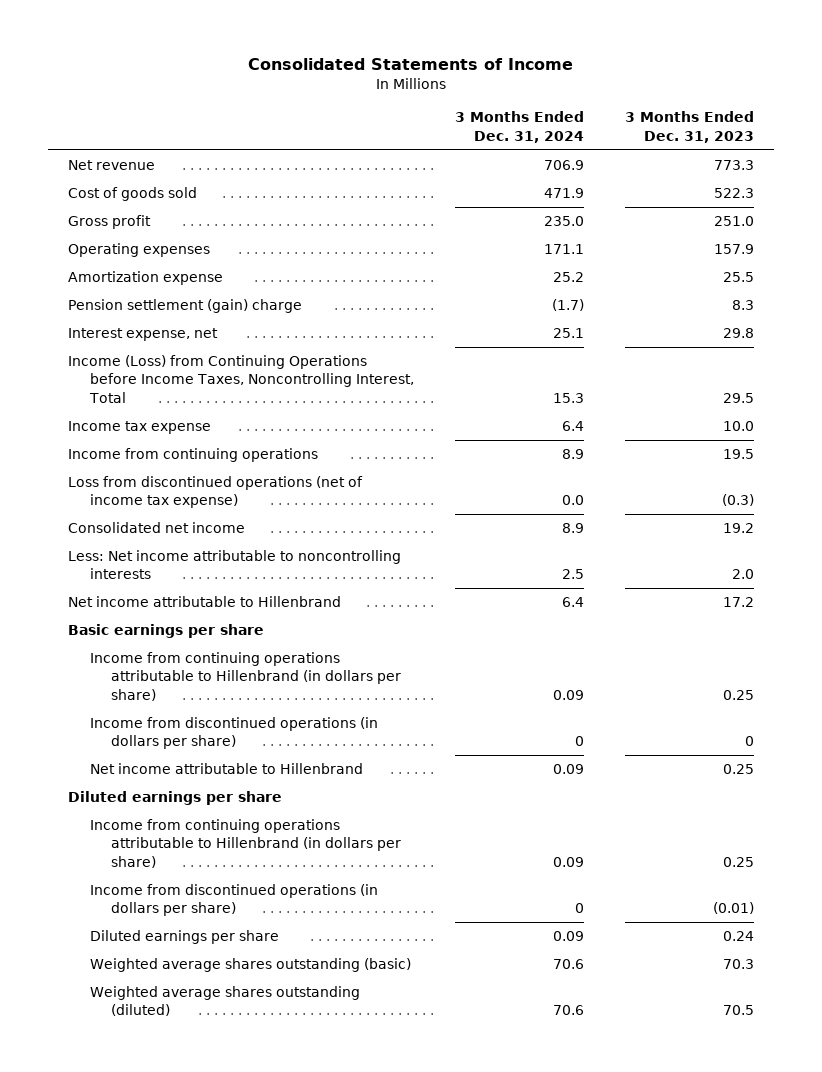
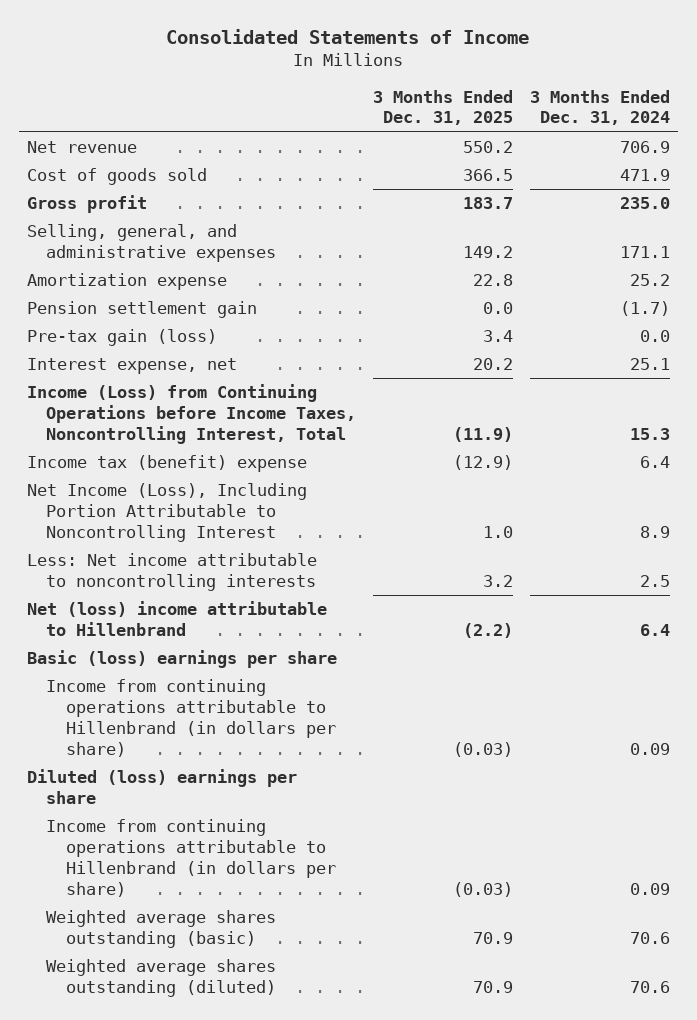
[624,111,754,143] 3 Months Ended Dec. 31, 2023 -> none
none -> [373,89,514,126] 3 Months Ended Dec. 31, 2025
[68,243,211,258] Operating expenses -> [27,224,277,262] Selling, general, and administrative expenses
[68,299,303,314] Pension settlement (gain) charge -> [27,301,258,319] Pension settlement gain
none -> [27,329,218,347] Pre-tax gain (loss)
[68,448,319,463] Income from continuing operations -> none
[68,476,364,509] Loss from discontinued operations (net of income tax expense) -> none
[68,421,212,435] Income tax expense -> [27,455,308,473] Income tax (benefit) expense
[68,522,246,534] Consolidated net income -> [27,483,308,542] Net Income (Loss), Including Portion Attributable to Noncontrolling Interest
[68,596,342,608] Net income attributable to Hillenbrand -> [27,601,328,636] Net (loss) income attributable to Hillenbrand
[68,624,265,639] Basic earnings per share -> [27,650,338,669] Basic (loss) earnings per share
[89,717,378,750] Income from discontinued operations (in dollars per share) -> none
[89,763,363,775] Net income attributable to Hillenbrand -> none
[68,791,283,806] Diluted earnings per share -> [27,769,298,804] Diluted (loss) earnings per share
[89,884,378,917] Income from discontinued operations (in dollars per share) -> none
[89,930,279,945] Diluted earnings per share -> none

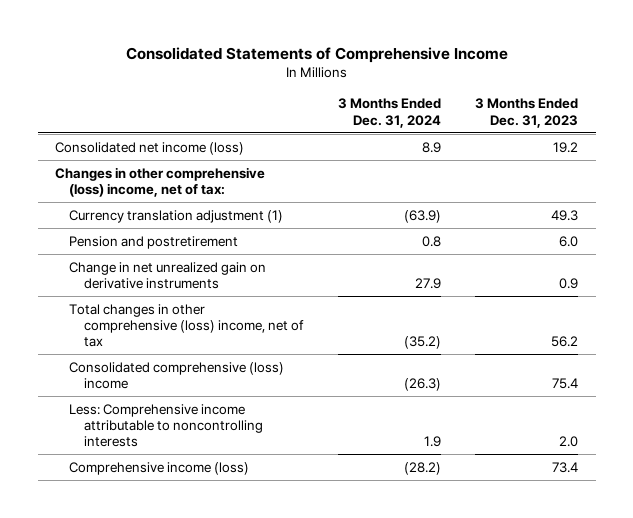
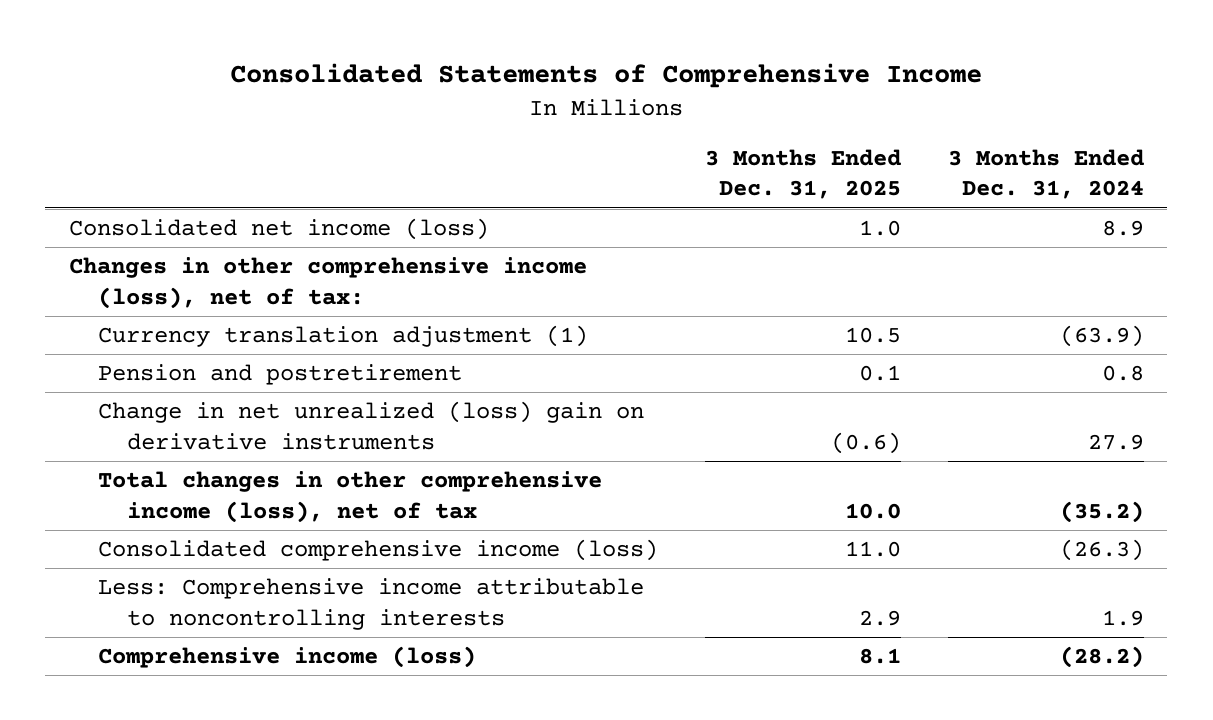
[475,98,579,128] 3 Months Ended Dec. 31, 2023 -> none
none -> [704,148,901,200] 3 Months Ended Dec. 31, 2025
[54,166,265,197] Changes in other comprehensive (loss) income, net of tax: -> [68,257,587,309] Changes in other comprehensive income (loss), net of tax:
[69,261,267,289] Change in net unrealized gain on derivative instruments -> [97,401,644,450] Change in net unrealized (loss) gain on derivative instruments
[69,303,304,348] Total changes in other comprehensive (loss) income, net of tax -> [97,471,602,523] Total changes in other comprehensive income (loss), net of tax
[69,361,285,389] Consolidated comprehensive (loss) income -> [97,539,658,562] Consolidated comprehensive income (loss)

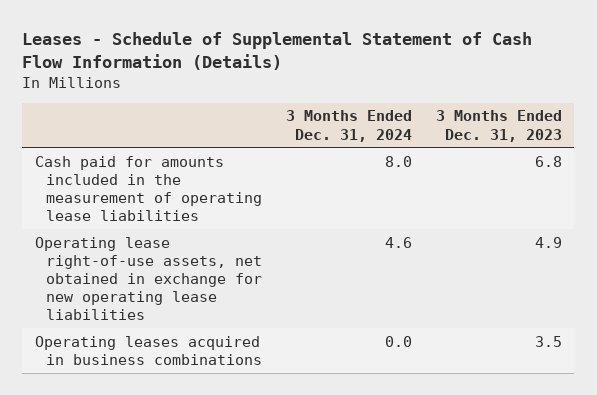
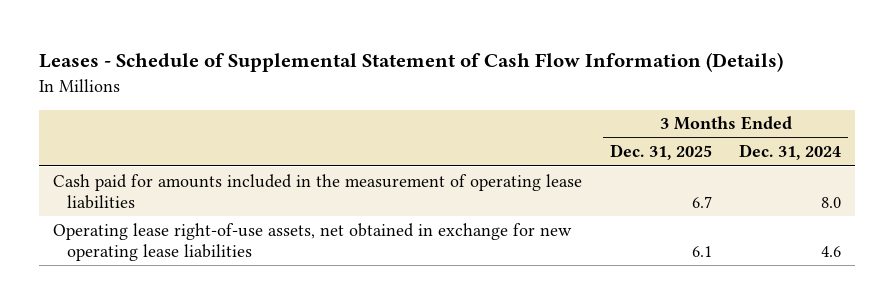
[436,110,563,142] 3 Months Ended Dec. 31, 2023 -> none
none -> [609,144,712,161] Dec. 31, 2025
[34,335,262,365] Operating leases acquired in business combinations -> none

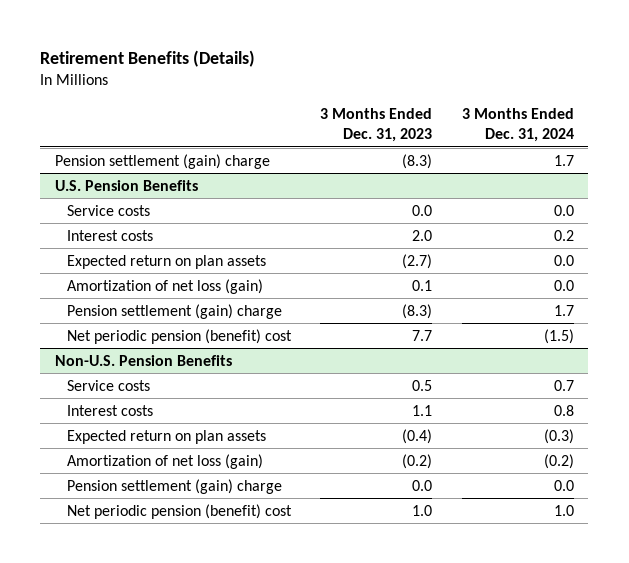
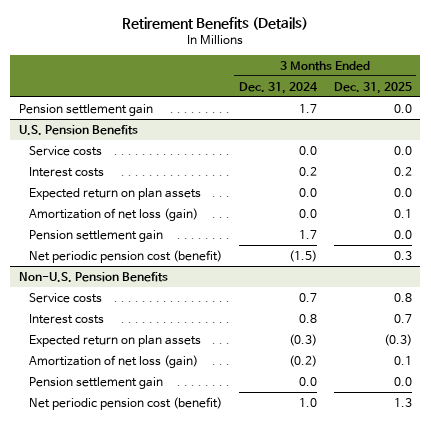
[320,107,433,143] 3 Months Ended Dec. 31, 2023 -> none
none -> [333,81,412,94] Dec. 31, 2025
[54,153,270,169] Pension settlement (gain) charge -> [18,103,153,116] Pension settlement gain
[67,303,283,319] Pension settlement (gain) charge -> [28,229,163,242] Pension settlement gain
[67,328,293,344] Net periodic pension (benefit) cost -> [28,249,222,263] Net periodic pension cost (benefit)
[67,478,283,494] Pension settlement (gain) charge -> [28,376,163,389] Pension settlement gain
[67,503,293,519] Net periodic pension (benefit) cost -> [28,396,222,410] Net periodic pension cost (benefit)

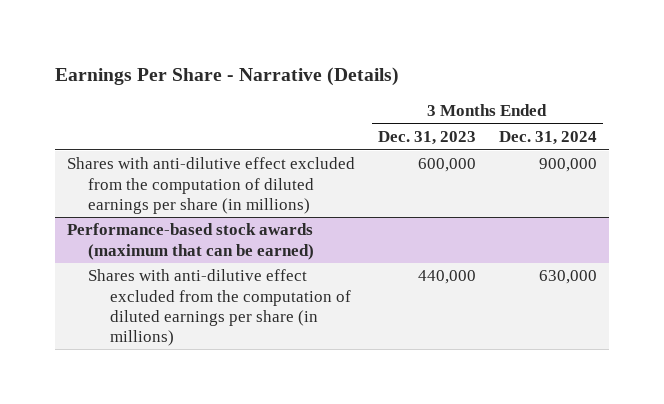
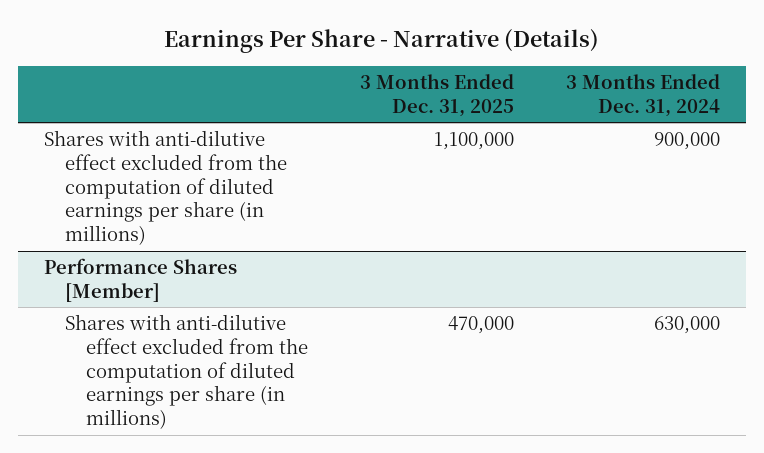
[377,131,476,146] Dec. 31, 2023 -> none
none -> [359,74,514,117] 3 Months Ended Dec. 31, 2025
[66,223,315,260] Performance-based stock awards (maximum that can be earned) -> [44,258,238,302] Performance Shares [Member]

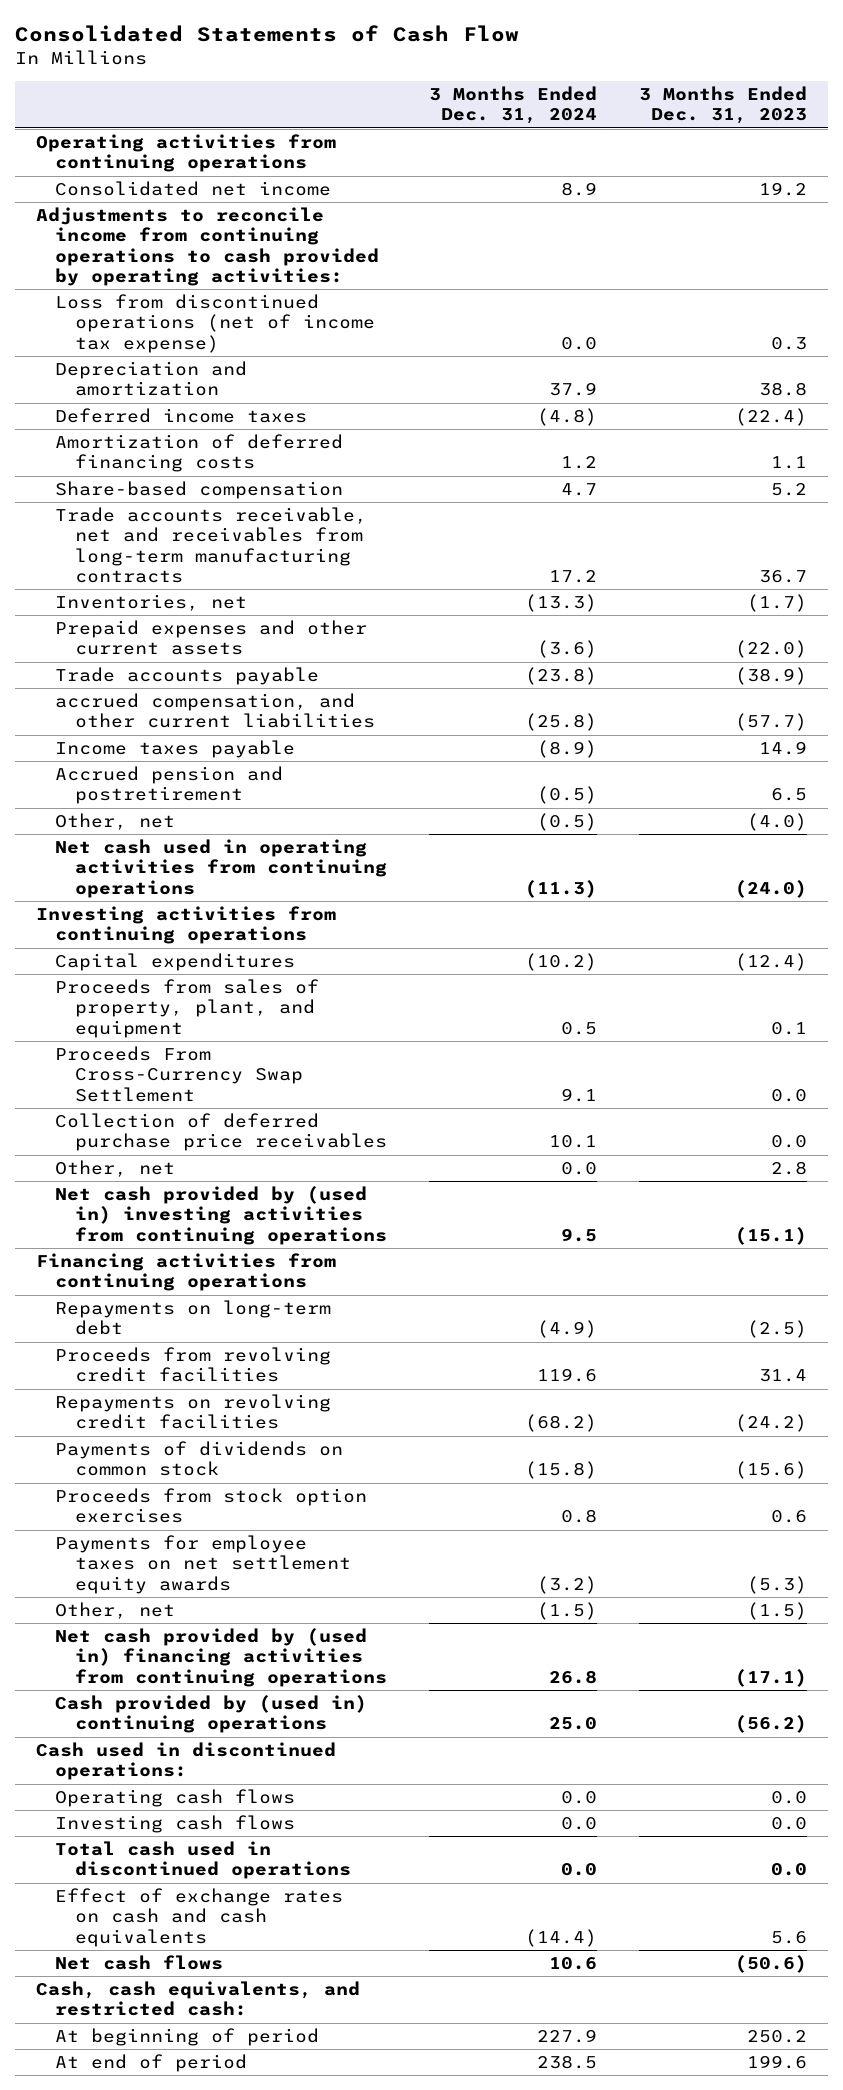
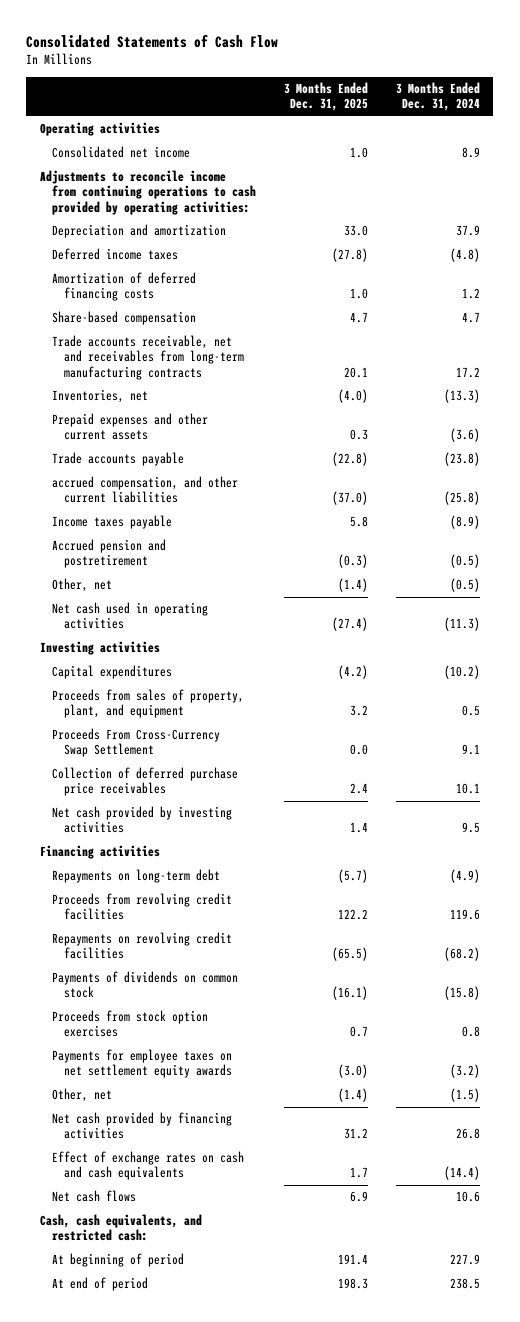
[638,86,807,125] 3 Months Ended Dec. 31, 2023 -> none
none -> [283,82,368,112] 3 Months Ended Dec. 31, 2025
[36,134,337,173] Operating activities from continuing operations -> [40,122,161,137] Operating activities
[55,294,375,353] Loss from discontinued operations (net of income tax expense) -> none
[55,839,387,898] Net cash used in operating activities from continuing operations -> [52,602,209,630] Net cash used in operating activities
[36,906,337,945] Investing activities from continuing operations -> [40,641,161,656] Investing activities
[55,1160,176,1178] Other, net -> none
[55,1186,387,1245] Net cash provided by (used in) investing activities from continuing operations -> [52,806,233,834] Net cash provided by investing activities
[36,1253,337,1292] Financing activities from continuing operations -> [40,845,161,860] Financing activities
[55,1695,368,1734] Cash provided by (used in) continuing operations -> none
[36,1742,337,1781] Cash used in discontinued operations: -> none
[55,1789,296,1808] Operating cash flows -> none
[55,1815,296,1834] Investing cash flows -> none
[55,1841,351,1880] Total cash used in discontinued operations -> none
[55,1628,387,1687] Net cash provided by (used in) financing activities from continuing operations -> [52,1112,233,1140] Net cash provided by financing activities

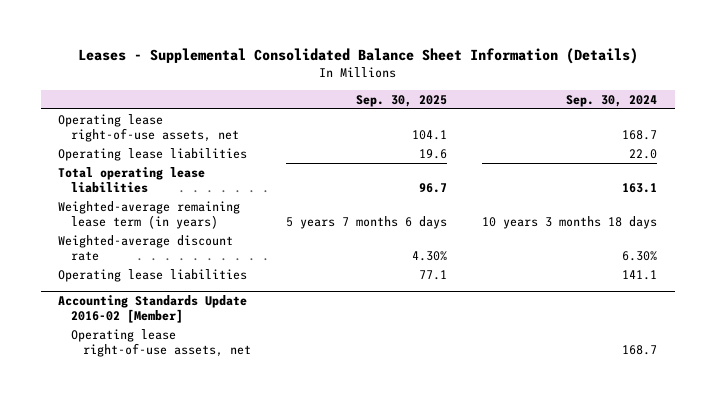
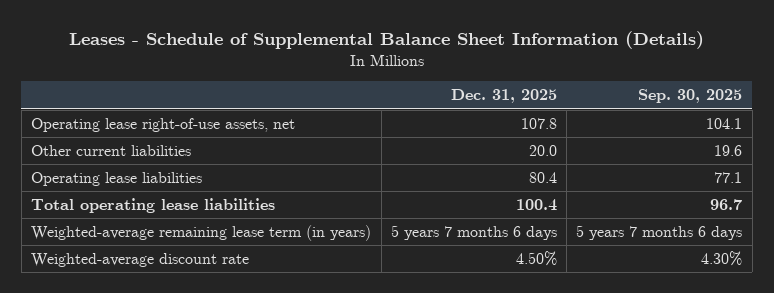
[77,48,638,65] Leases - Supplemental Consolidated Balance Sheet Information (Details) -> [68,31,704,50] Leases - Schedule of Supplemental Balance Sheet Information (Details)
[566,94,658,107] Sep. 30, 2024 -> none
none -> [450,89,557,104] Dec. 31, 2025
[58,147,248,161] Operating lease liabilities -> [31,144,192,156] Other current liabilities
[58,268,248,282] Operating lease liabilities -> [31,171,203,186] Operating lease liabilities
[58,295,248,324] Accounting Standards Update 2016-02 [Member] -> none
[70,328,252,357] Operating lease right-of-use assets, net -> none

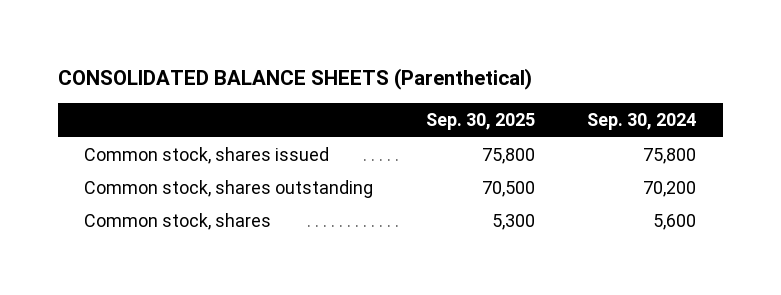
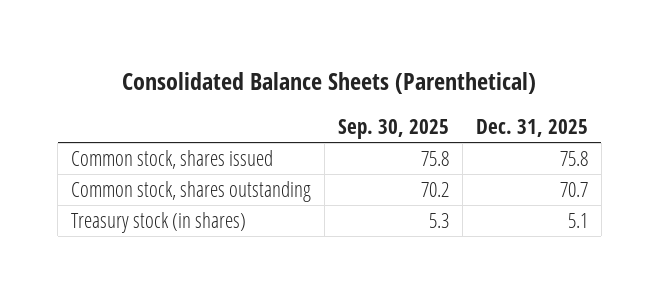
[57,68,532,91] CONSOLIDATED BALANCE SHEETS (Parenthetical) -> [122,72,537,95] Consolidated Balance Sheets (Parenthetical)
[587,113,697,131] Sep. 30, 2024 -> none
none -> [475,119,588,138] Dec. 31, 2025
[481,148,535,165] 75,800 -> [420,151,449,167] 75.8
[481,181,535,198] 70,500 -> [420,182,449,198] 70.2
[84,213,272,231] Common stock, shares -> [70,212,246,234] Treasury stock (in shares)
[491,214,535,231] 5,300 -> [428,213,449,229] 5.3

